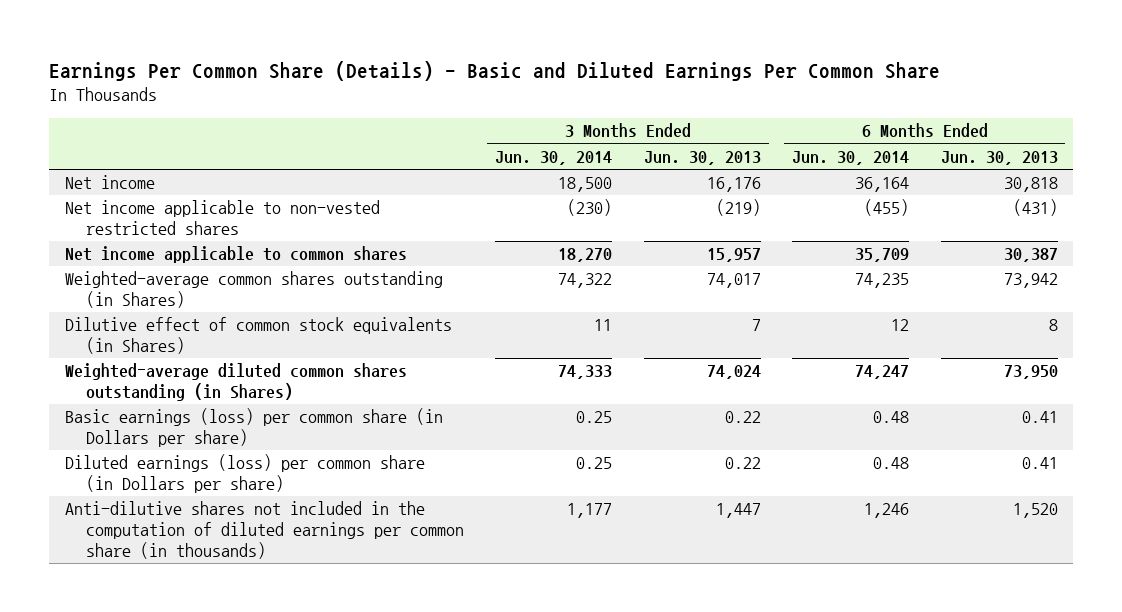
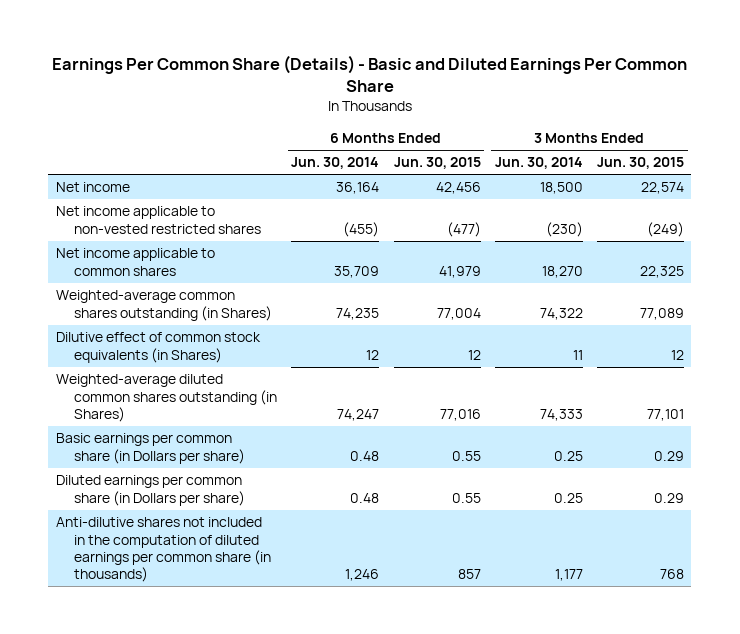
[643,150,761,165] Jun. 30, 2013 -> none
[940,150,1058,165] Jun. 30, 2013 -> none
none -> [393,157,481,170] Jun. 30, 2015
none -> [597,157,685,170] Jun. 30, 2015
[64,408,443,448] Basic earnings (loss) per common share (in Dollars per share) -> [55,433,246,464] Basic earnings per common share (in Dollars per share)
[64,454,425,494] Diluted earnings (loss) per common share (in Dollars per share) -> [55,475,246,506] Diluted earnings per common share (in Dollars per share)

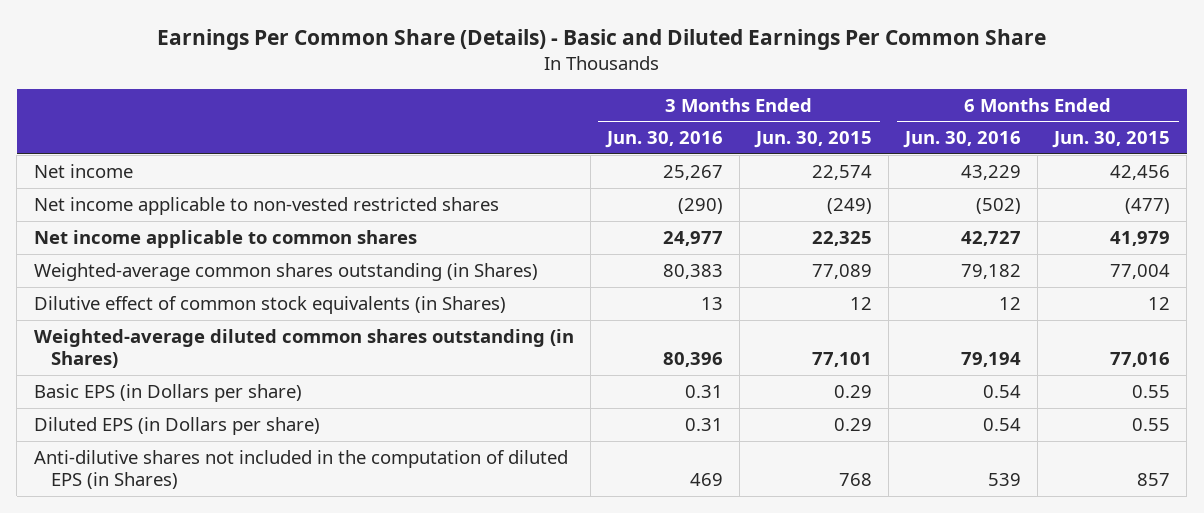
[291,157,380,170] Jun. 30, 2014 -> none
[494,157,583,170] Jun. 30, 2014 -> none
none -> [604,131,723,149] Jun. 30, 2016
none -> [903,131,1022,149] Jun. 30, 2016
[55,433,246,464] Basic earnings per common share (in Dollars per share) -> [33,383,302,402] Basic EPS (in Dollars per share)
[55,475,246,506] Diluted earnings per common share (in Dollars per share) -> [33,416,320,435] Diluted EPS (in Dollars per share)
[55,517,272,582] Anti-dilutive shares not included in the computation of diluted earnings per common share (in thousands) -> [33,449,568,489] Anti-dilutive shares not included in the computation of diluted EPS (in Shares)

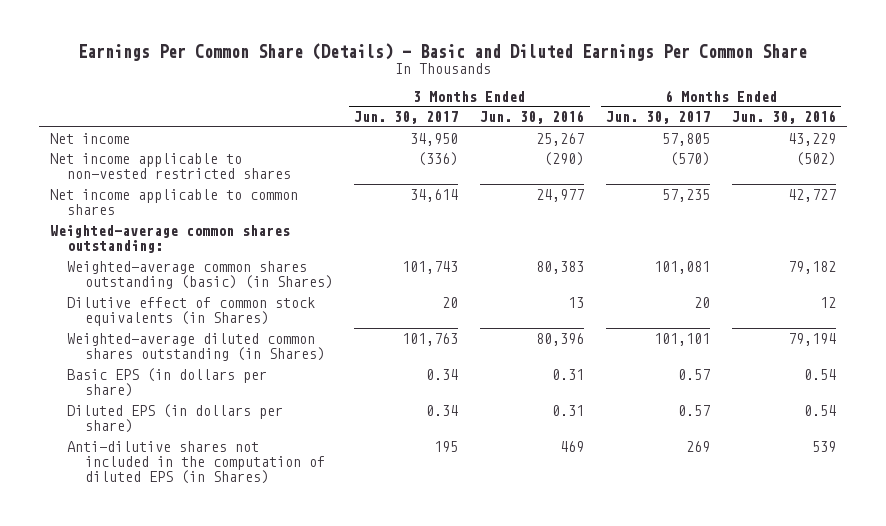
[753,131,872,149] Jun. 30, 2015 -> none
[1052,131,1171,149] Jun. 30, 2015 -> none
none -> [354,111,459,125] Jun. 30, 2017
none -> [606,111,711,125] Jun. 30, 2017
none -> [49,224,290,253] Weighted-average common shares outstanding:
[33,262,538,281] Weighted-average common shares outstanding (in Shares) -> [67,260,333,289] Weighted-average common shares outstanding (basic) (in Shares)
[33,383,302,402] Basic EPS (in Dollars per share) -> [67,367,268,397] Basic EPS (in dollars per share)
[33,416,320,435] Diluted EPS (in Dollars per share) -> [67,403,284,433] Diluted EPS (in dollars per share)

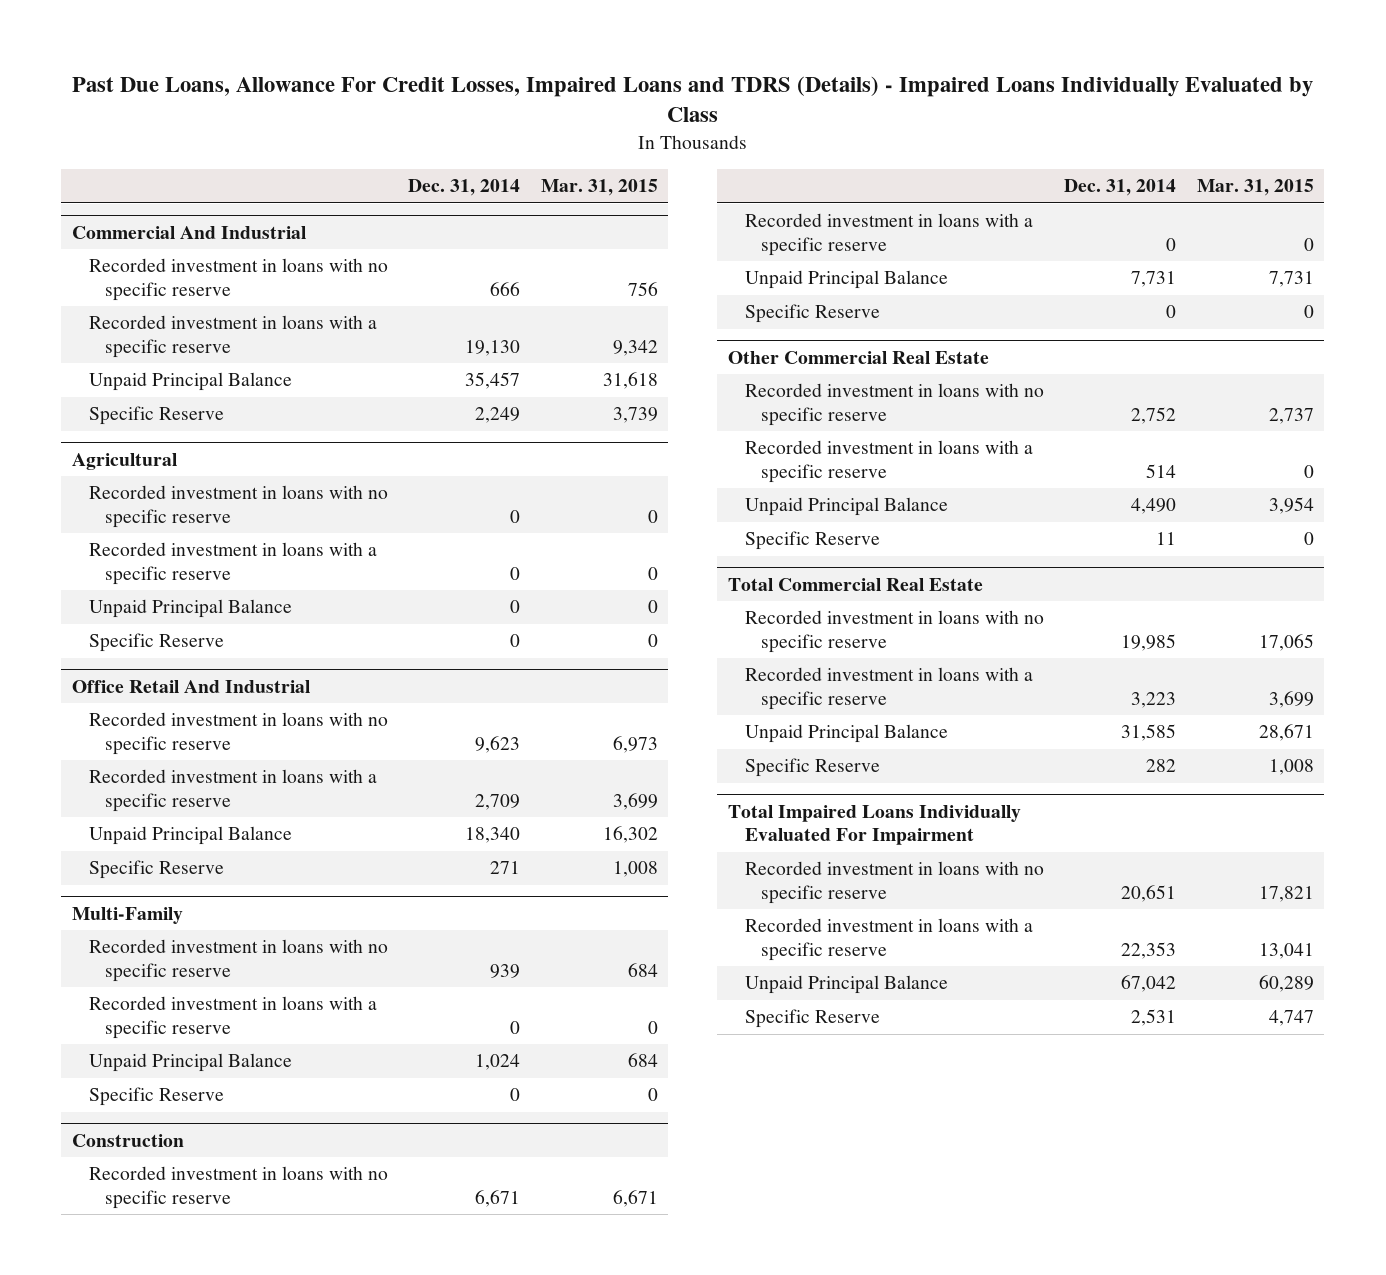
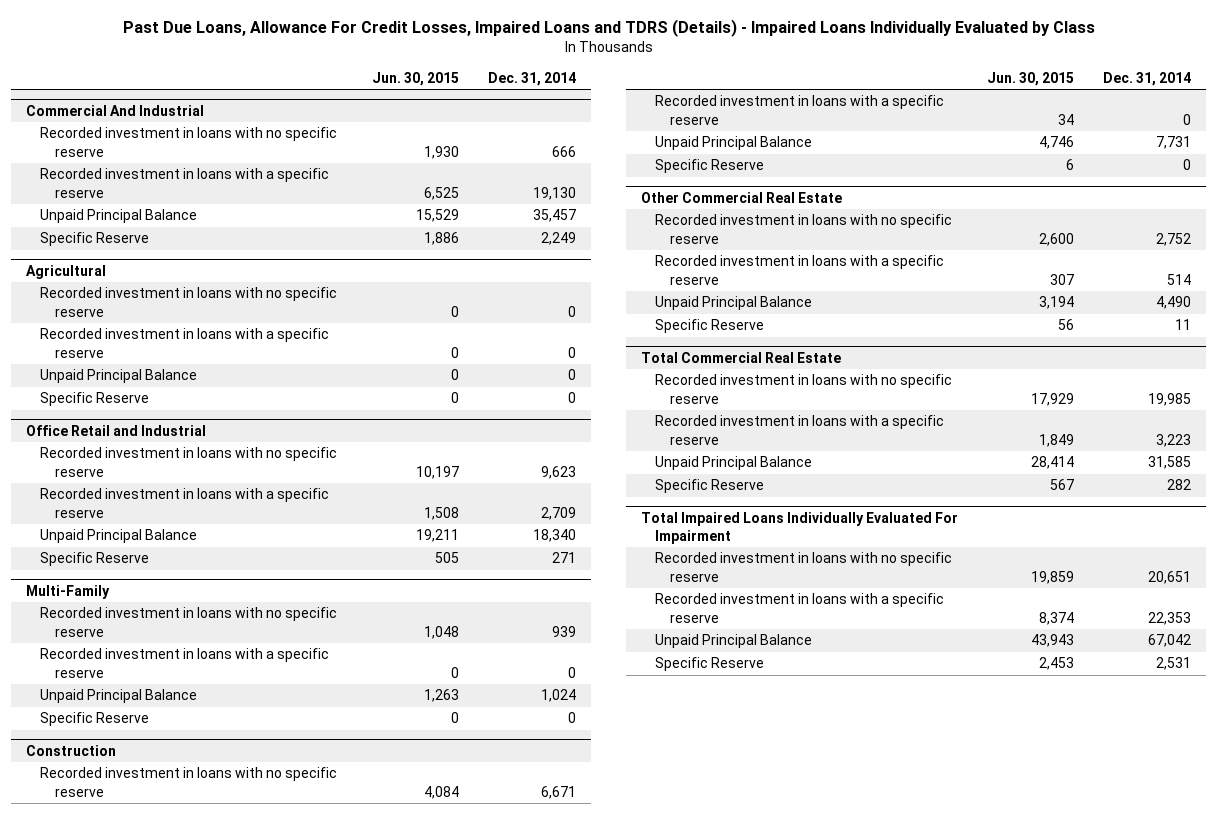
[540,179,658,197] Mar. 31, 2015 -> none
none -> [372,71,460,86] Jun. 30, 2015
[71,680,310,694] Office Retail And Industrial -> [25,424,206,436] Office Retail and Industrial

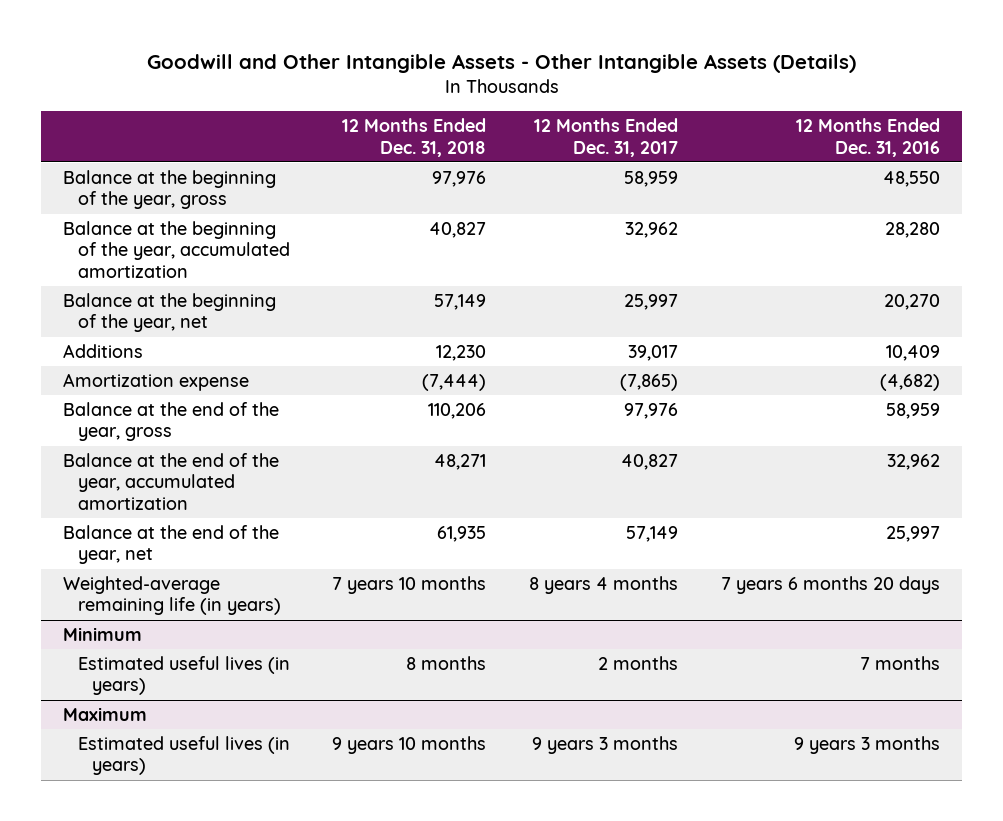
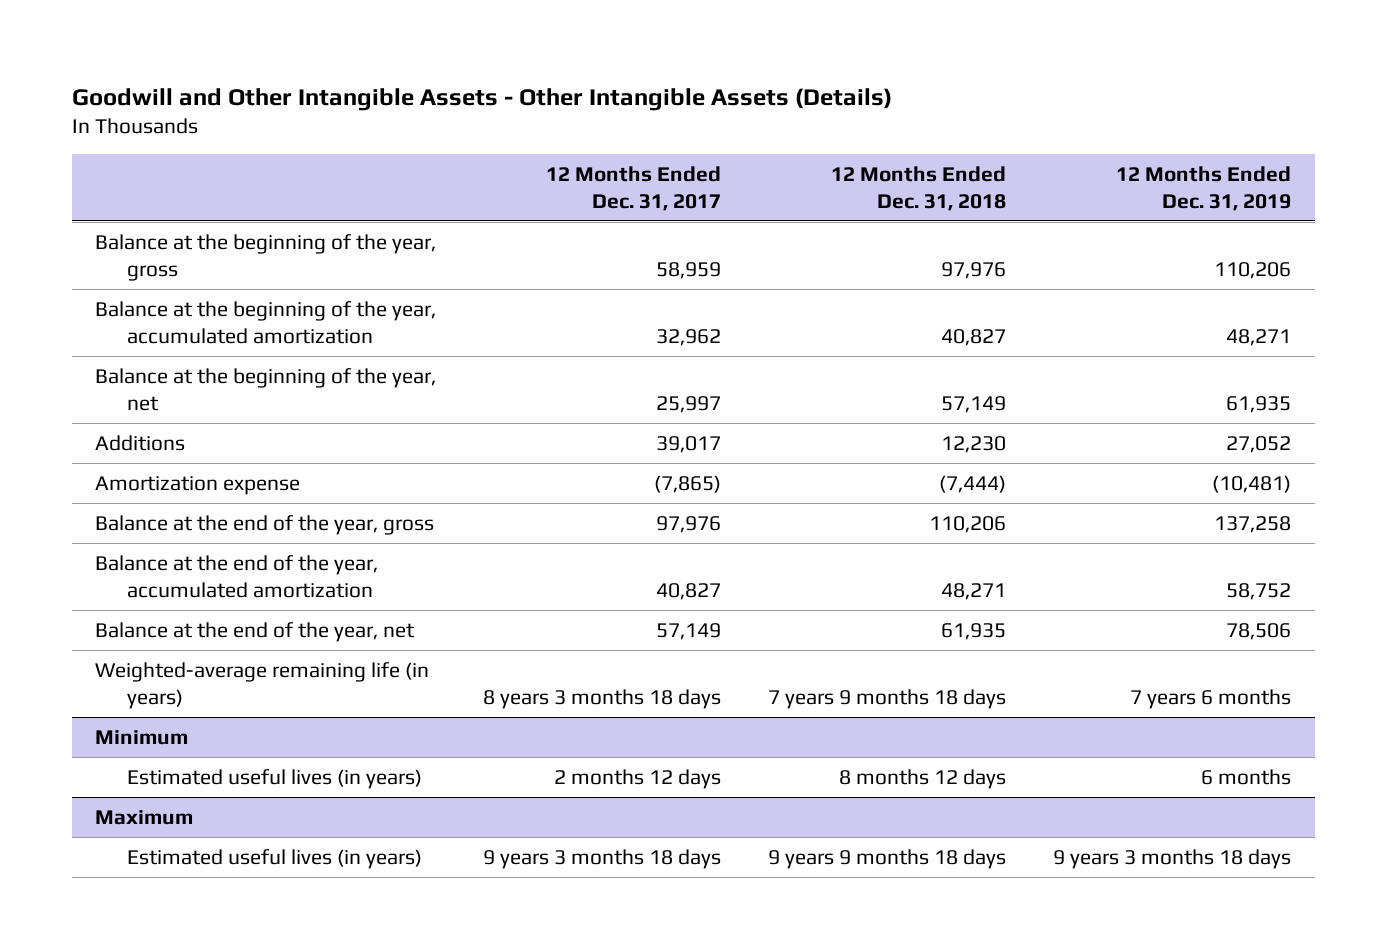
[796,117,941,157] 12 Months Ended Dec. 31, 2016 -> none
none -> [1116,165,1292,211] 12 Months Ended Dec. 31, 2019
[332,575,487,594] 7 years 10 months -> [768,688,1007,709] 7 years 9 months 18 days
[529,575,679,594] 8 years 4 months -> [483,688,722,709] 8 years 3 months 18 days
[406,655,487,670] 8 months -> [839,768,1007,789] 8 months 12 days
[598,655,679,670] 2 months -> [554,768,722,789] 2 months 12 days
[332,735,487,754] 9 years 10 months -> [768,848,1007,869] 9 years 9 months 18 days
[532,735,679,754] 9 years 3 months -> [483,848,722,869] 9 years 3 months 18 days

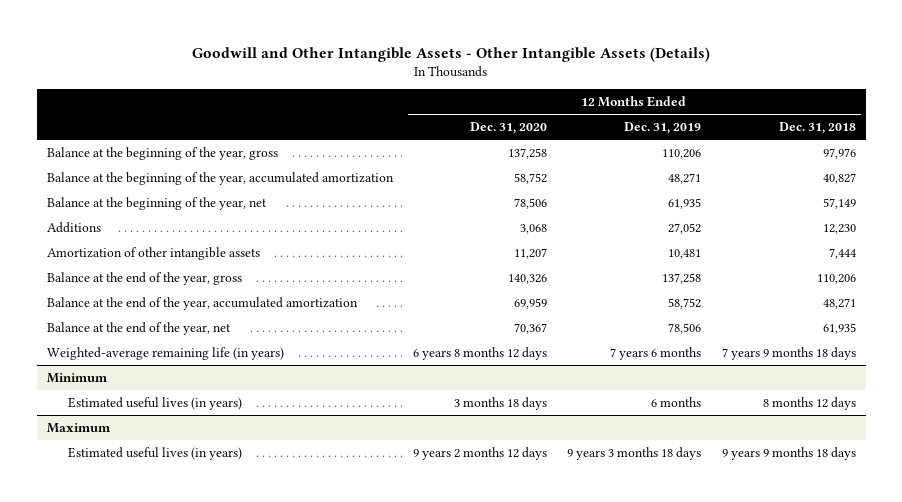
[546,165,722,211] 12 Months Ended Dec. 31, 2017 -> none
none -> [470,122,548,135] Dec. 31, 2020
[95,475,301,495] Amortization expense -> none
none -> [46,246,260,260] Amortization of other intangible assets

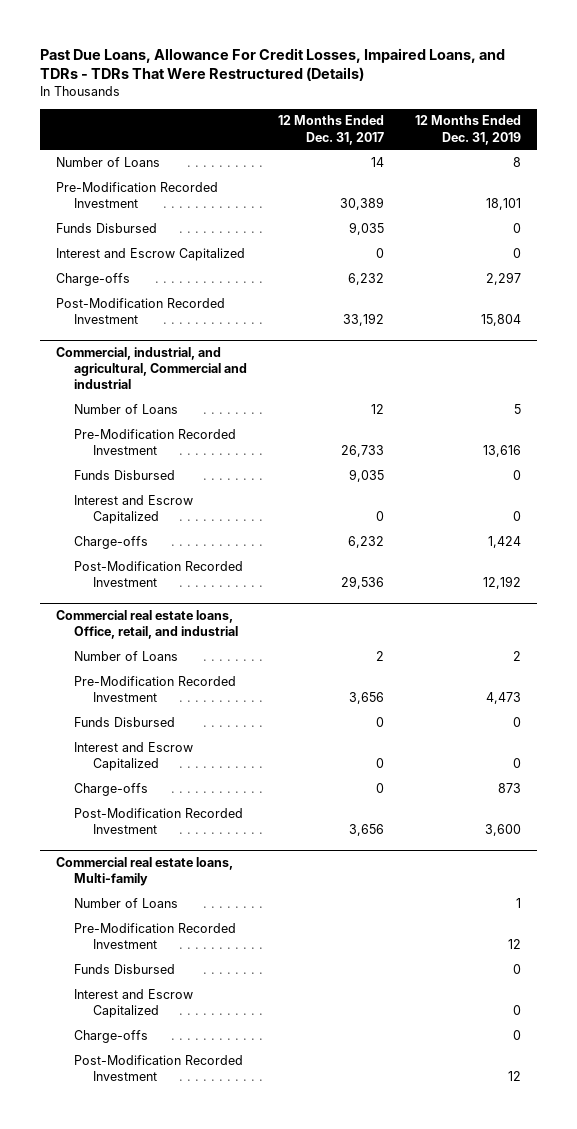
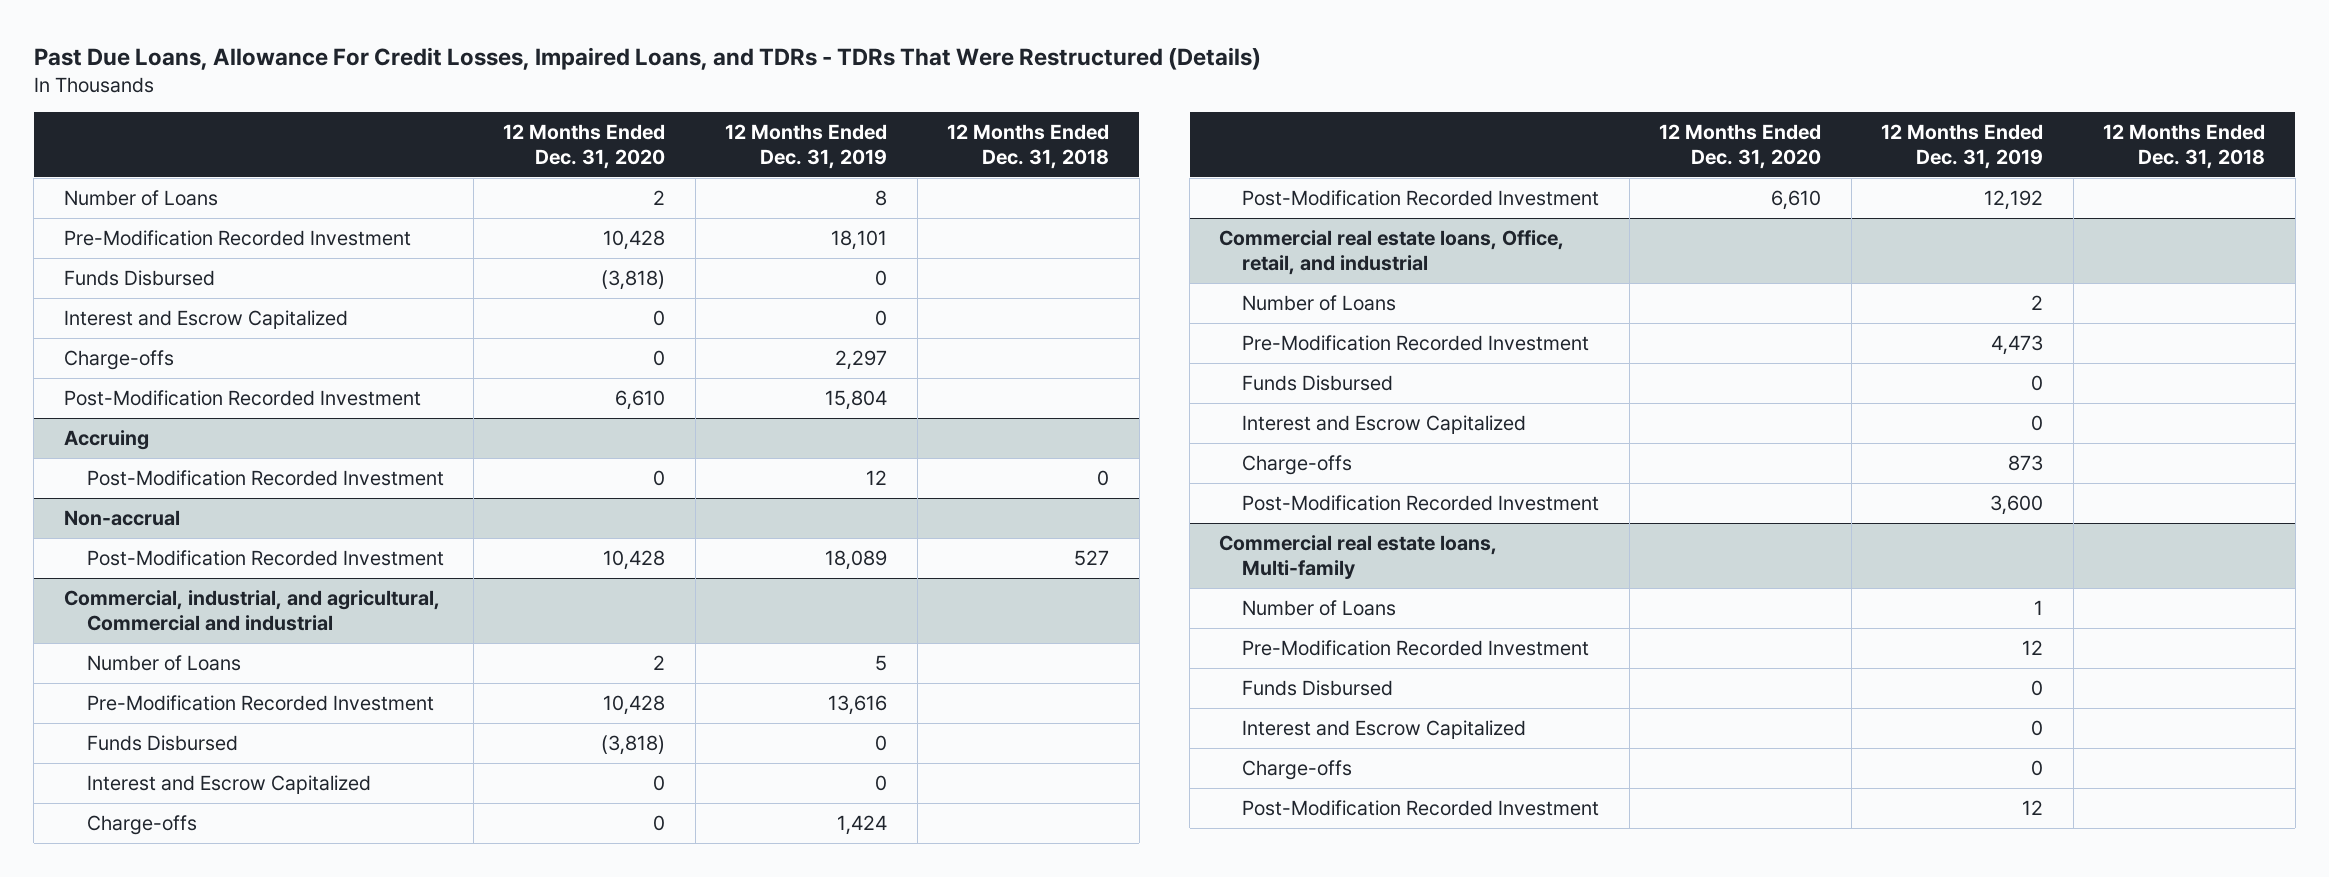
[278,115,385,145] 12 Months Ended Dec. 31, 2017 -> none
none -> [503,124,666,170] 12 Months Ended Dec. 31, 2020
none -> [947,124,1110,170] 12 Months Ended Dec. 31, 2018
none -> [63,430,149,451] Accruing
none -> [86,470,444,487] Post-Modification Recorded Investment
none -> [63,510,180,527] Non-accrual
none -> [86,550,444,567] Post-Modification Recorded Investment

